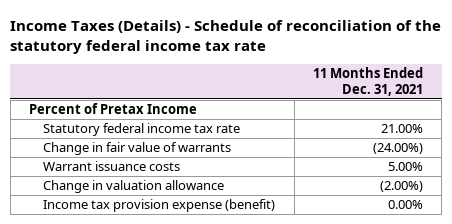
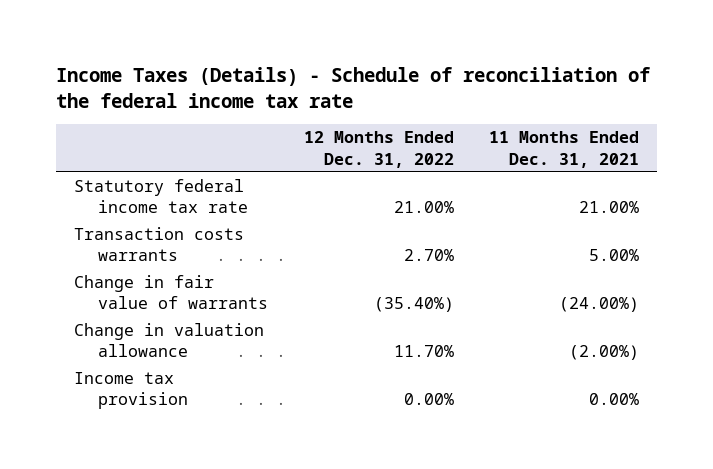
[10,19,442,54] Income Taxes (Details) - Schedule of reconciliation of the statutory federal income tax rate -> [56,66,652,108] Income Taxes (Details) - Schedule of reconciliation of the federal income tax rate
none -> [303,131,454,168] 12 Months Ended Dec. 31, 2022
[29,103,198,115] Percent of Pretax Income -> none
none -> [73,227,244,262] Transaction costs warrants
[43,161,181,172] Warrant issuance costs -> none
[43,199,276,213] Income tax provision expense (benefit) -> [73,372,188,410] Income tax provision

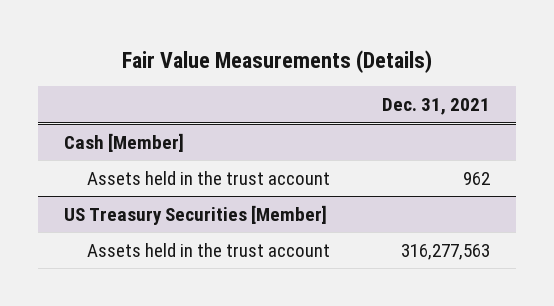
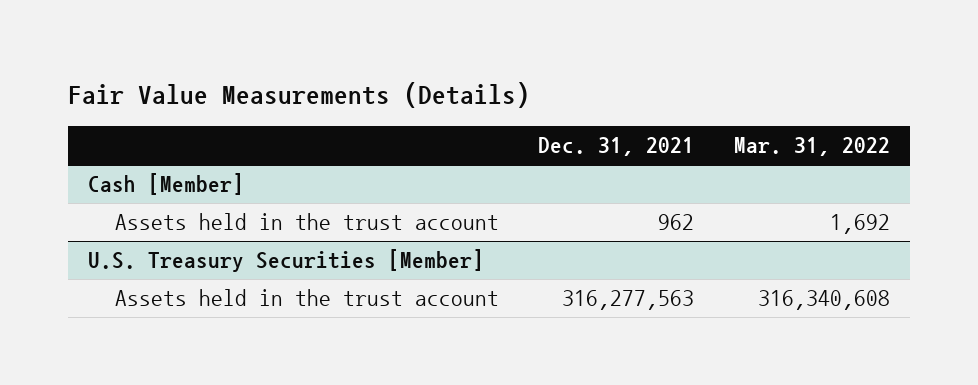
none -> [734,137,891,157] Mar. 31, 2022
[63,204,327,225] US Treasury Securities [Member] -> [87,249,484,273] U.S. Treasury Securities [Member]

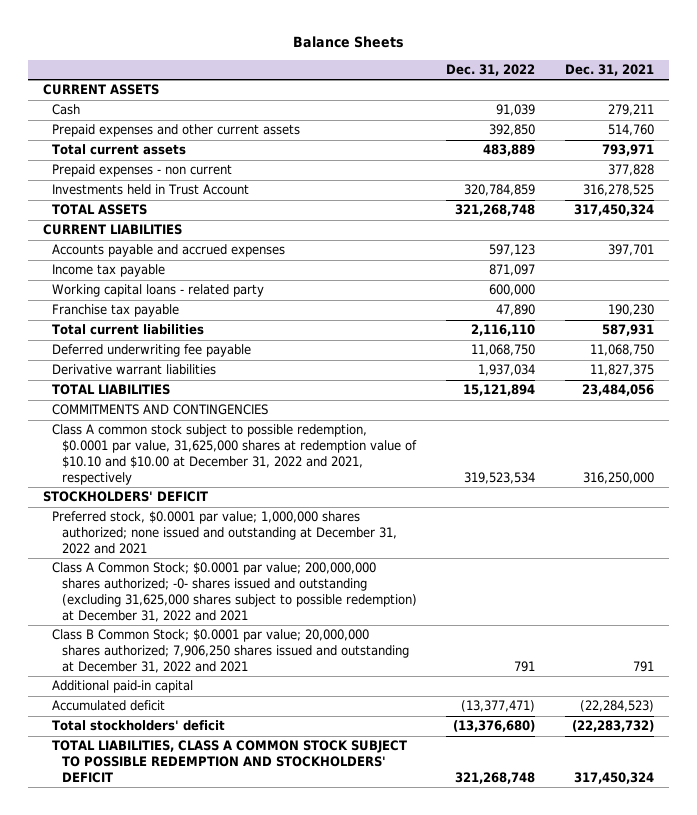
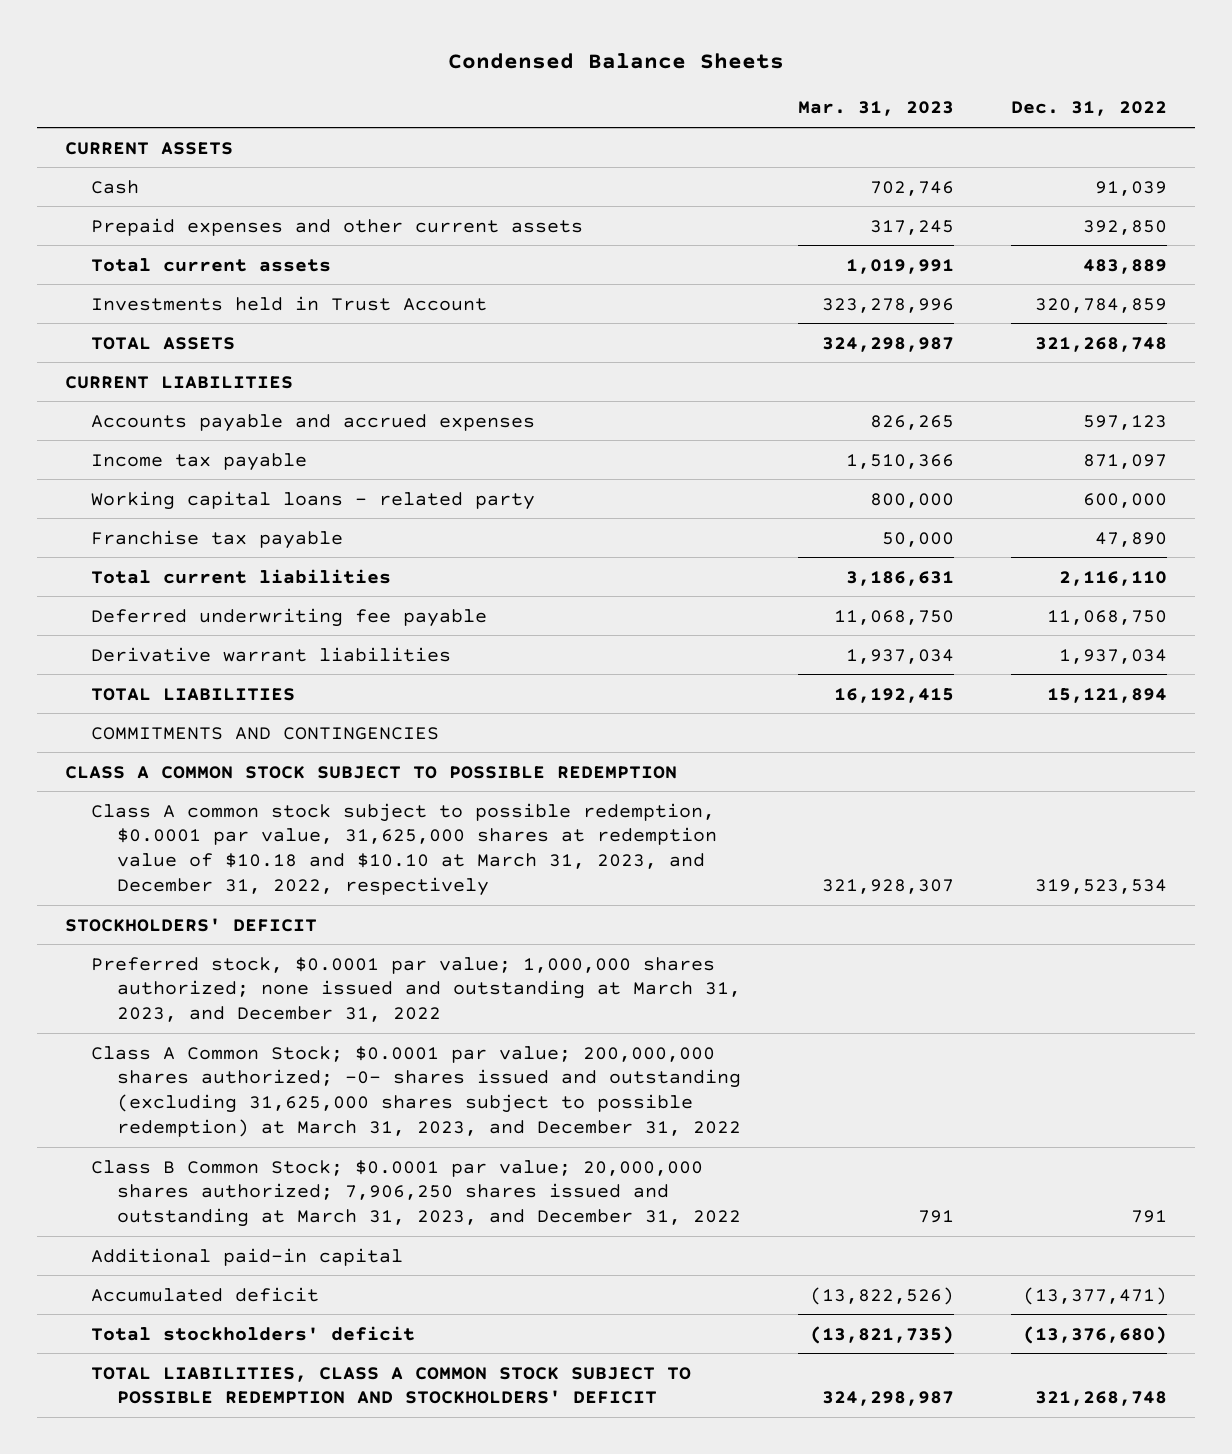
[292,36,404,49] Balance Sheets -> [448,52,785,69] Condensed Balance Sheets
[565,63,655,76] Dec. 31, 2021 -> none
none -> [798,101,955,117] Mar. 31, 2023
[52,164,233,178] Prepaid expenses - non current -> none
none -> [65,765,678,779] CLASS A COMMON STOCK SUBJECT TO POSSIBLE REDEMPTION
[52,424,417,485] Class A common stock subject to possible redemption, $0.0001 par value, 31,625,000 shares at redemption value of $10.10 and $10.00 at December 31, 2022 and 2021, respectively -> [91,802,718,896] Class A common stock subject to possible redemption, $0.0001 par value, 31,625,000 shares at redemption value of $10.18 and $10.10 at March 31, 2023, and December 31, 2022, respectively
[52,511,397,554] Preferred stock, $0.0001 par value; 1,000,000 shares authorized; none issued and outstanding at December 31, 2022 and 2021 -> [91,956,742,1023] Preferred stock, $0.0001 par value; 1,000,000 shares authorized; none issued and outstanding at March 31, 2023, and December 31, 2022
[52,562,417,622] Class A Common Stock; $0.0001 par value; 200,000,000 shares authorized; -0- shares issued and outstanding (excluding 31,625,000 shares subject to possible redemption) at December 31, 2022 and 2021 -> [91,1045,742,1137] Class A Common Stock; $0.0001 par value; 200,000,000 shares authorized; -0- shares issued and outstanding (excluding 31,625,000 shares subject to possible redemption) at March 31, 2023, and December 31, 2022
[52,629,409,673] Class B Common Stock; $0.0001 par value; 20,000,000 shares authorized; 7,906,250 shares issued and outstanding at December 31, 2022 and 2021 -> [91,1159,742,1228] Class B Common Stock; $0.0001 par value; 20,000,000 shares authorized; 7,906,250 shares issued and outstanding at March 31, 2023, and December 31, 2022

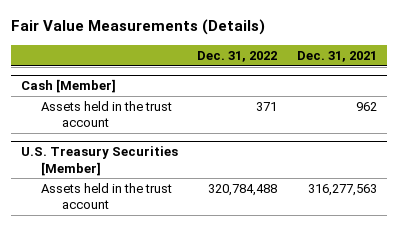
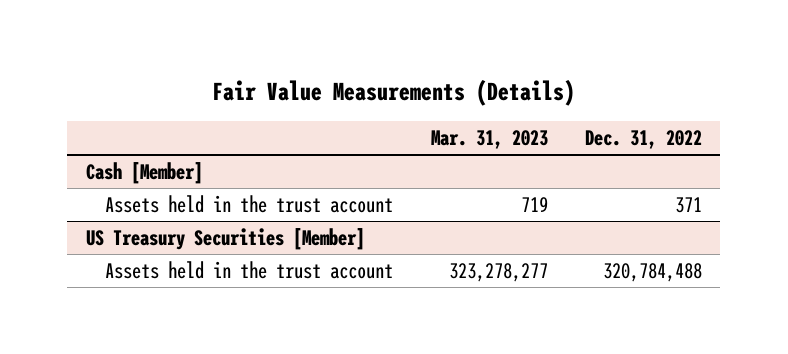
[297,50,378,62] Dec. 31, 2021 -> none
none -> [430,130,548,150] Mar. 31, 2023
[20,146,178,176] U.S. Treasury Securities [Member] -> [85,227,365,250] US Treasury Securities [Member]

